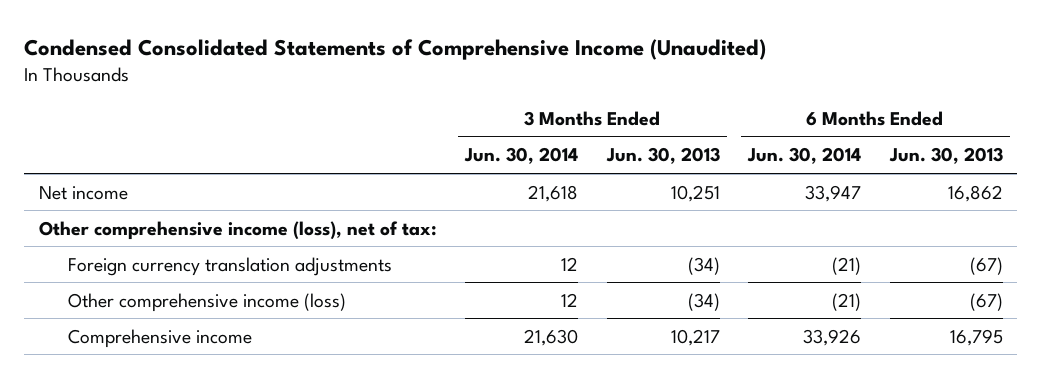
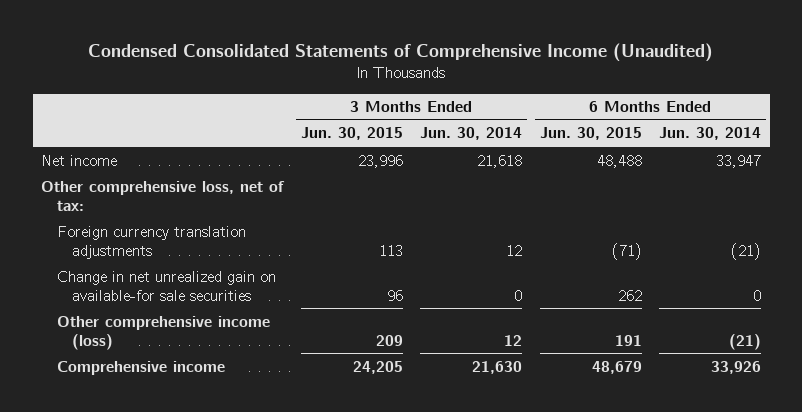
[605,147,720,165] Jun. 30, 2013 -> none
[888,147,1003,165] Jun. 30, 2013 -> none
none -> [300,127,403,141] Jun. 30, 2015
none -> [539,127,642,141] Jun. 30, 2015
[38,220,437,240] Other comprehensive income (loss), net of tax: -> [41,180,286,211] Other comprehensive loss, net of tax:
none -> [56,270,276,301] Change in net unrealized gain on available-for sale securities

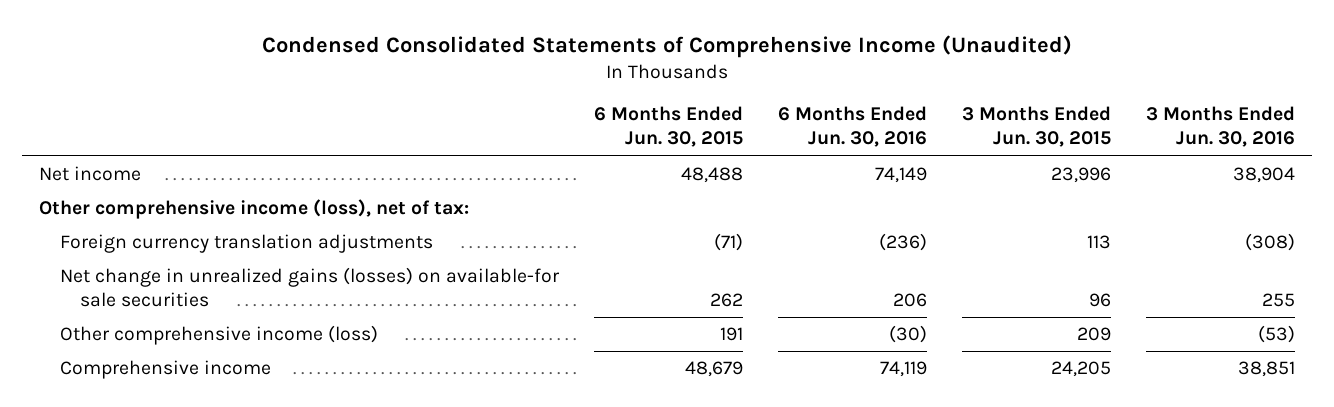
[420,127,523,141] Jun. 30, 2014 -> none
[659,127,762,141] Jun. 30, 2014 -> none
none -> [777,106,927,148] 6 Months Ended Jun. 30, 2016
none -> [1145,106,1295,148] 3 Months Ended Jun. 30, 2016
[41,180,286,211] Other comprehensive loss, net of tax: -> [39,199,470,220] Other comprehensive income (loss), net of tax:
[56,270,276,301] Change in net unrealized gain on available-for sale securities -> [59,267,560,308] Net change in unrealized gains (losses) on available-for sale securities

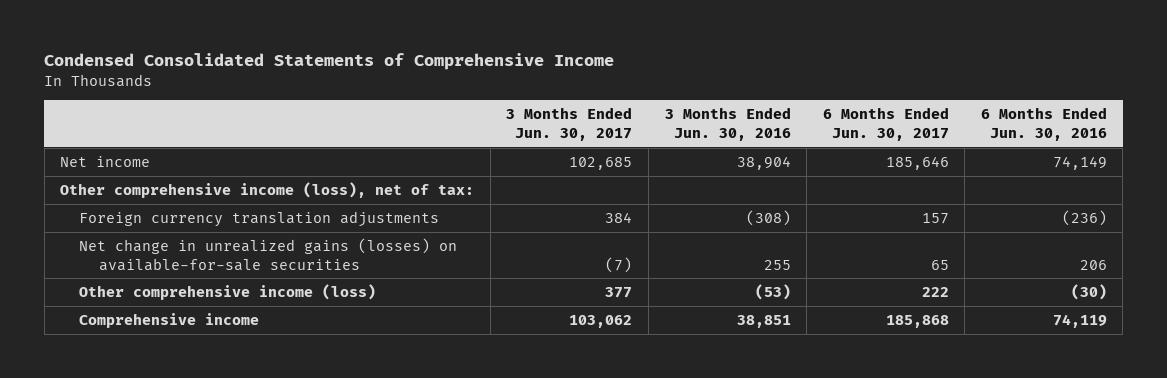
[261,34,1072,58] Condensed Consolidated Statements of Comprehensive Income (Unaudited) -> [44,53,615,71] Condensed Consolidated Statements of Comprehensive Income
[593,106,743,148] 6 Months Ended Jun. 30, 2015 -> none
[961,106,1111,148] 3 Months Ended Jun. 30, 2015 -> none
none -> [506,107,633,141] 3 Months Ended Jun. 30, 2017
none -> [822,107,949,141] 6 Months Ended Jun. 30, 2017
[59,267,560,308] Net change in unrealized gains (losses) on available-for sale securities -> [79,237,458,271] Net change in unrealized gains (losses) on available-for-sale securities

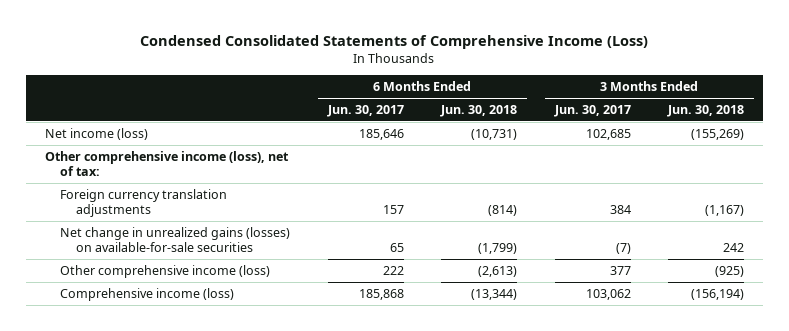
[44,53,615,71] Condensed Consolidated Statements of Comprehensive Income -> [140,34,649,49] Condensed Consolidated Statements of Comprehensive Income (Loss)
[664,107,791,141] 3 Months Ended Jun. 30, 2016 -> none
[980,107,1107,141] 6 Months Ended Jun. 30, 2016 -> none
none -> [440,104,518,117] Jun. 30, 2018
none -> [667,104,745,117] Jun. 30, 2018
[60,155,151,167] Net income -> [44,127,148,140] Net income (loss)
[79,312,260,328] Comprehensive income -> [60,287,235,301] Comprehensive income (loss)

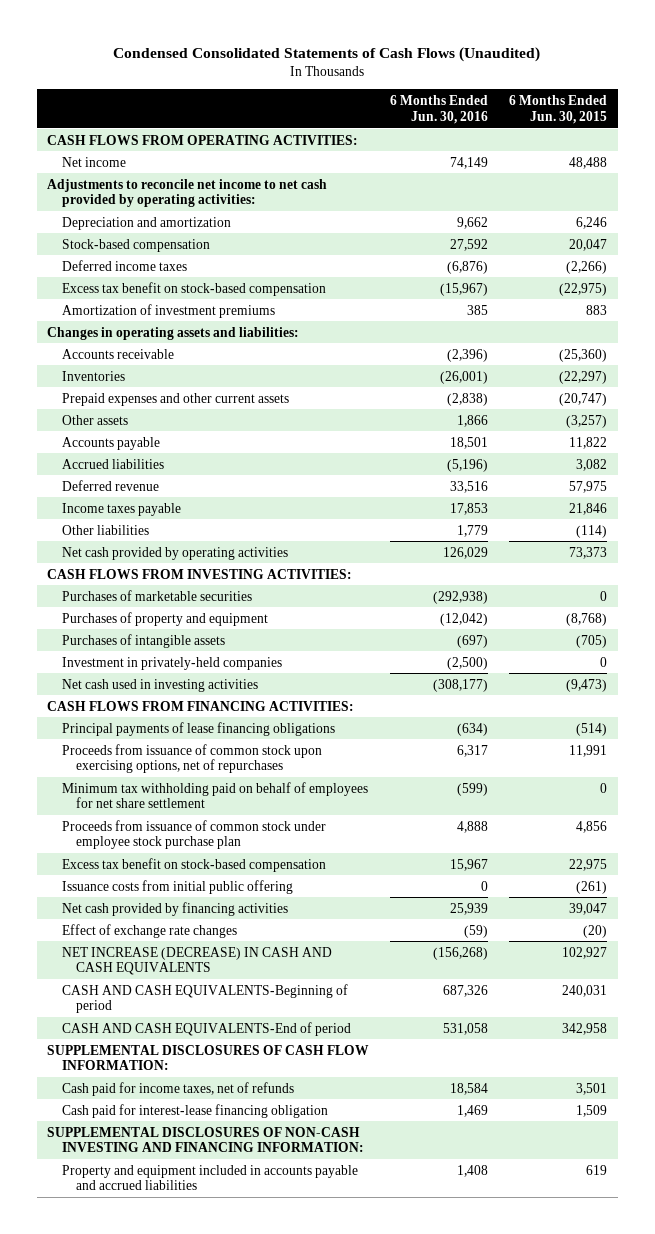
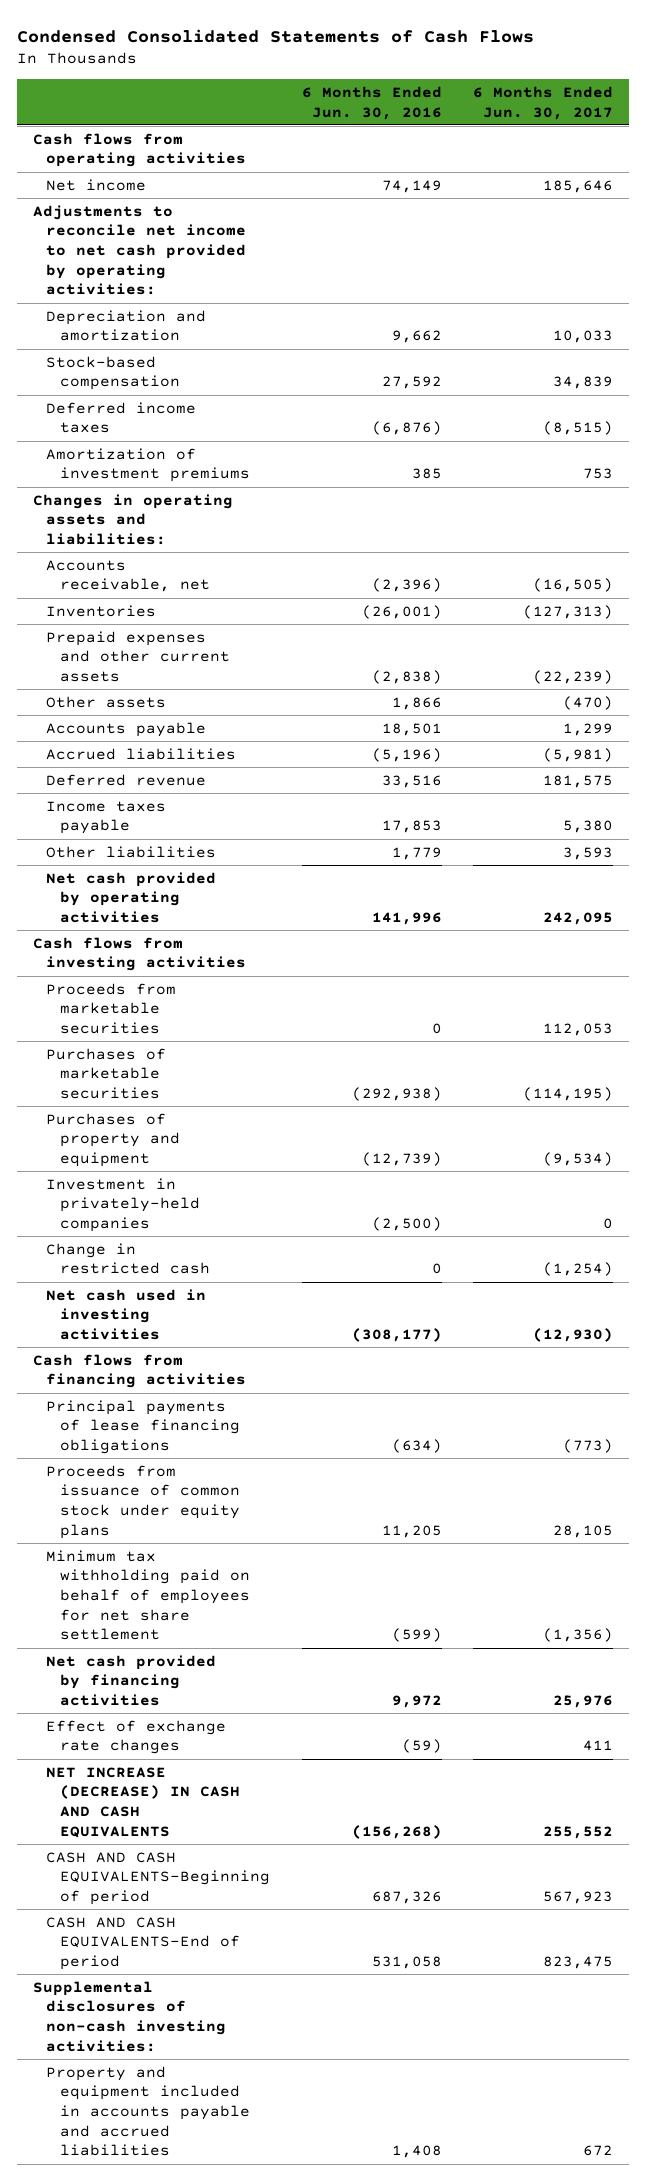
[113,46,541,62] Condensed Consolidated Statements of Cash Flows (Unaudited) -> [17,28,535,43] Condensed Consolidated Statements of Cash Flows
[509,94,608,124] 6 Months Ended Jun. 30, 2015 -> none
none -> [473,85,614,120] 6 Months Ended Jun. 30, 2017
[47,134,359,145] CASH FLOWS FROM OPERATING ACTIVITIES: -> [32,132,247,168] Cash flows from operating activities
[61,281,326,296] Excess tax benefit on stock-based compensation -> none
[61,348,174,359] Accounts receivable -> [46,559,211,593] Accounts receivable, net
[443,546,489,559] 126,029 -> [371,911,442,925] 141,996
[47,568,353,579] CASH FLOWS FROM INVESTING ACTIVITIES: -> [32,936,247,972] Cash flows from investing activities
none -> [46,982,177,1034] Proceeds from marketable securities
[61,633,225,648] Purchases of intangible assets -> none
[440,612,489,626] (12,042) -> [361,1151,442,1166] (12,739)
none -> [46,1242,211,1275] Change in restricted cash
[47,700,355,711] CASH FLOWS FROM FINANCING ACTIVITIES: -> [32,1353,247,1389] Cash flows from financing activities
[61,743,322,774] Proceeds from issuance of common stock upon exercising options, net of repurchases -> [46,1464,241,1539] Proceeds from issuance of common stock under equity plans
[457,744,489,757] 6,317 -> [381,1524,442,1538] 11,205
[61,819,326,850] Proceeds from issuance of common stock under employee stock purchase plan -> none
[61,857,326,872] Excess tax benefit on stock-based compensation -> none
[61,879,293,894] Issuance costs from initial public offering -> none
[450,902,489,915] 25,939 -> [391,1694,442,1708] 9,972
[47,1044,370,1071] SUPPLEMENTAL DISCLOSURES OF CASH FLOW INFORMATION: -> none
[61,1081,294,1096] Cash paid for income taxes, net of refunds -> none
[61,1103,328,1118] Cash paid for interest-lease financing obligation -> none
[47,1126,364,1153] SUPPLEMENTAL DISCLOSURES OF NON-CASH INVESTING AND FINANCING INFORMATION: -> [32,1980,227,2052] Supplemental disclosures of non-cash investing activities:

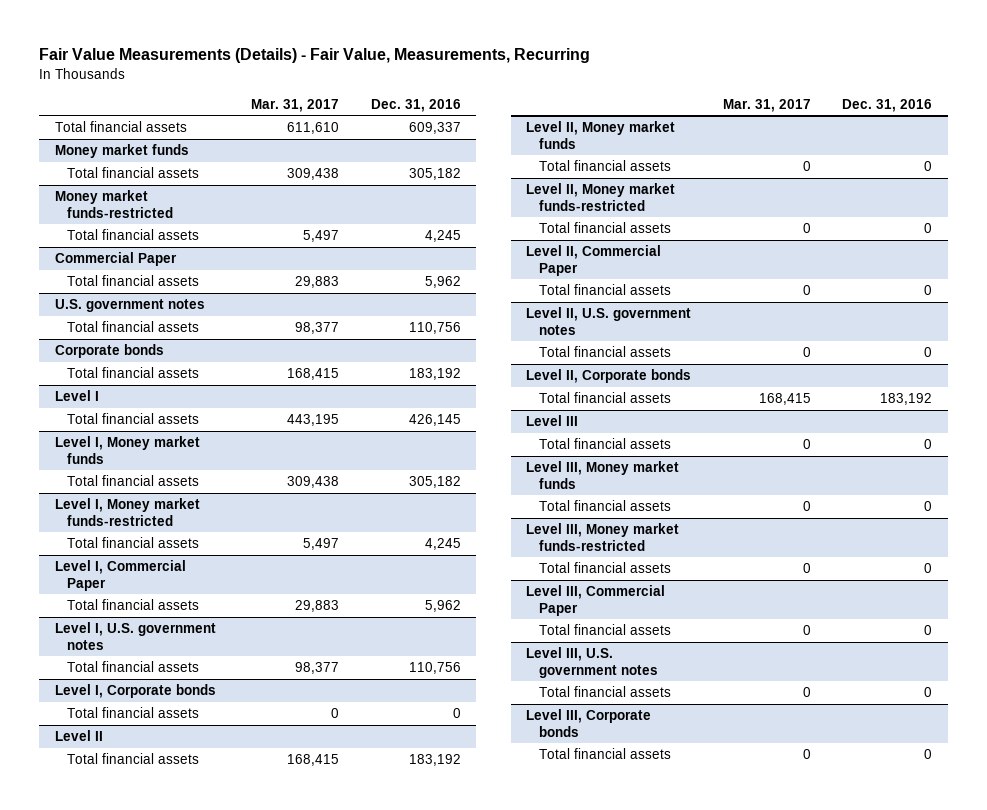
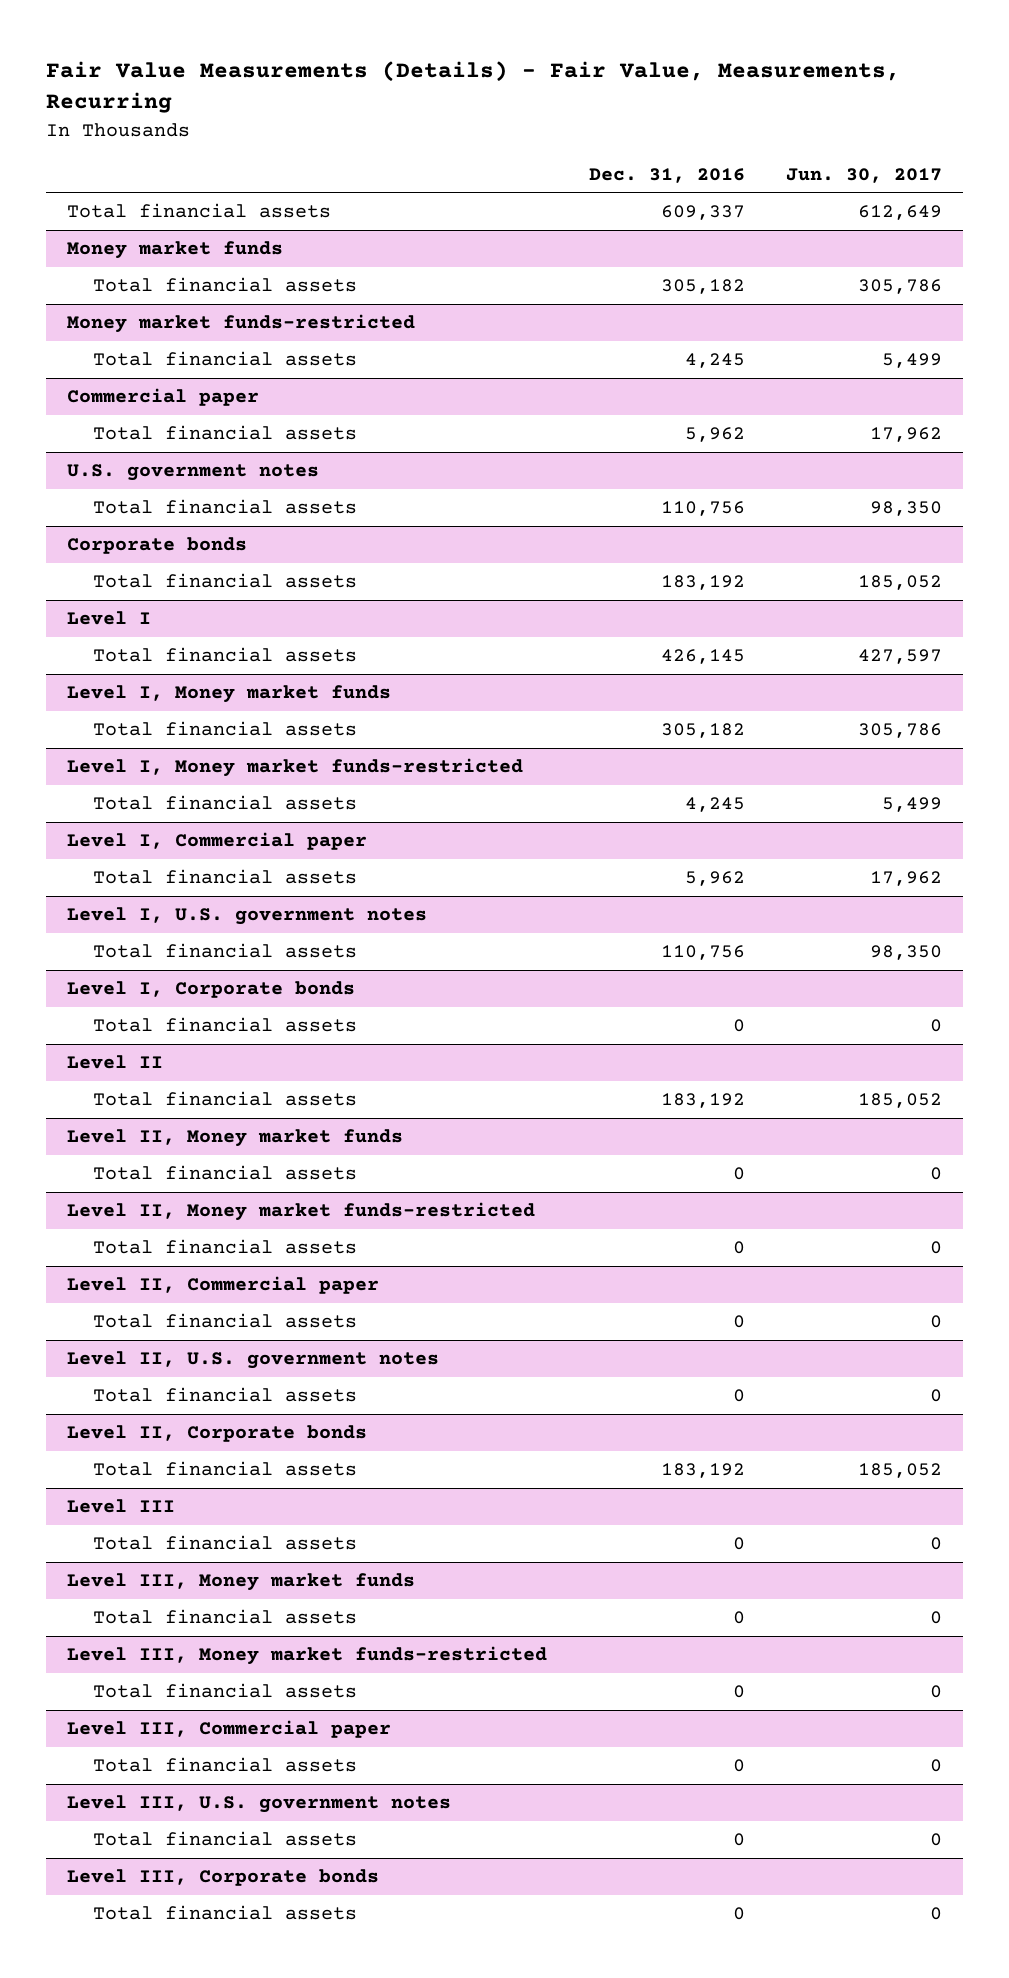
[251,98,340,112] Mar. 31, 2017 -> none
none -> [786,167,943,183] Jun. 30, 2017
[54,252,177,267] Commercial Paper -> [66,388,259,407] Commercial paper
[54,560,186,591] Level I, Commercial Paper -> [66,832,367,851] Level I, Commercial paper
[526,245,662,276] Level II, Commercial Paper -> [66,1276,379,1295] Level II, Commercial paper
[526,585,666,616] Level III, Commercial Paper -> [66,1720,391,1739] Level III, Commercial paper

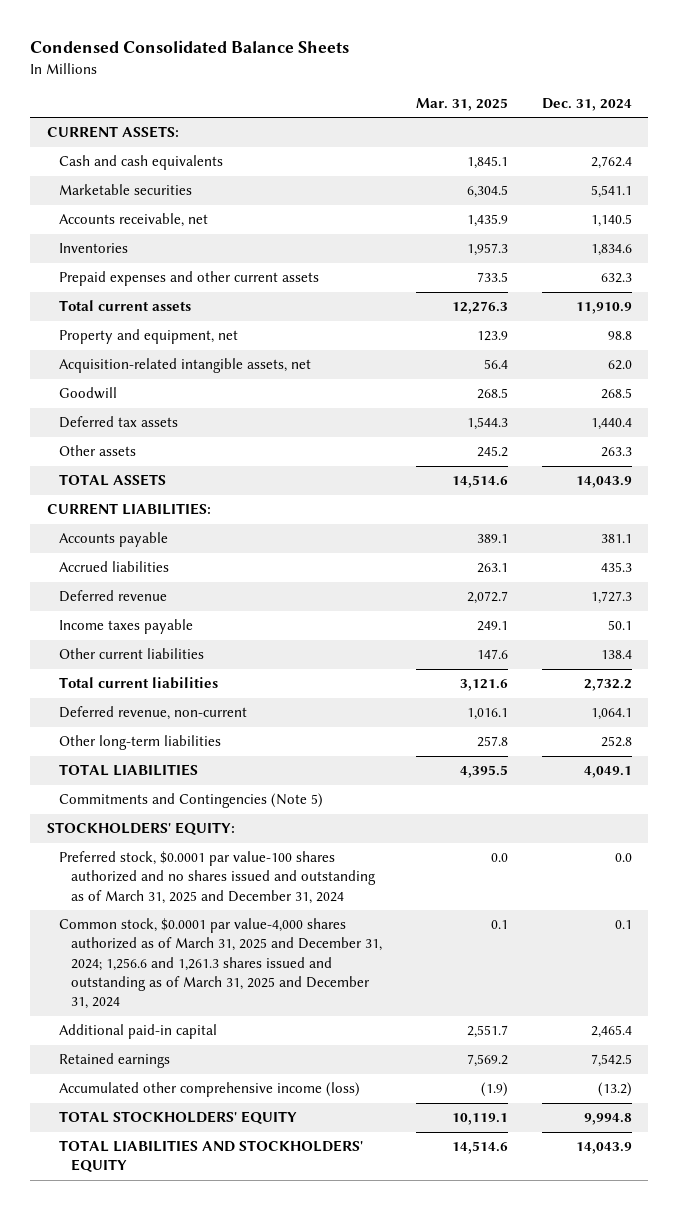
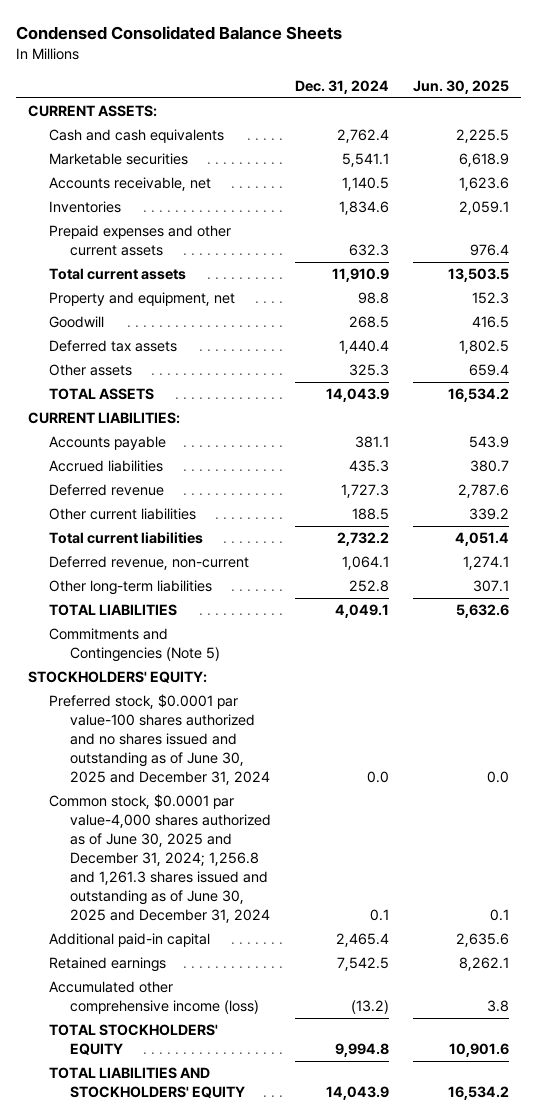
[416,97,509,111] Mar. 31, 2025 -> none
none -> [413,79,510,94] Jun. 30, 2025
[58,358,311,374] Acquisition-related intangible assets, net -> none
[600,447,632,458] 263.3 -> [349,364,390,377] 325.3
[58,619,193,635] Income taxes payable -> none
[600,650,632,660] 138.4 -> [352,508,390,521] 188.5
[58,851,377,904] Preferred stock, $0.0001 par value-100 shares authorized and no shares issued and outstanding as of March 31, 2025 and December 31, 2024 -> [49,694,271,786] Preferred stock, $0.0001 par value-100 shares authorized and no shares issued and outstanding as of June 30, 2025 and December 31, 2024
[58,918,383,1010] Common stock, $0.0001 par value-4,000 shares authorized as of March 31, 2025 and December 31, 2024; 1,256.6 and 1,261.3 shares issued and outstanding as of March 31, 2025 and December 31, 2024 -> [49,794,272,924] Common stock, $0.0001 par value-4,000 shares authorized as of June 30, 2025 and December 31, 2024; 1,256.8 and 1,261.3 shares issued and outstanding as of June 30, 2025 and December 31, 2024

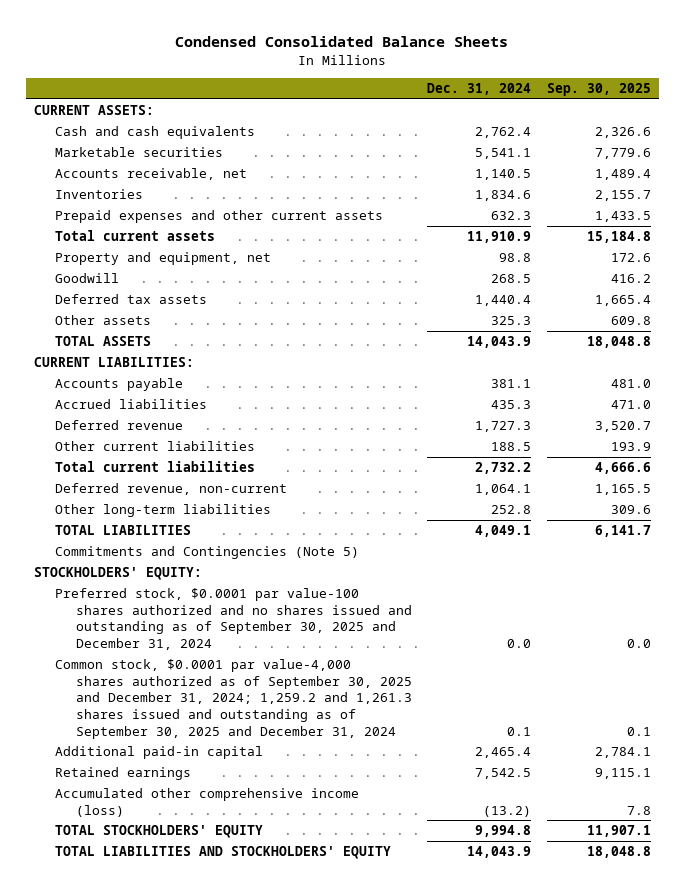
[413,79,510,94] Jun. 30, 2025 -> none
none -> [546,83,651,97] Sep. 30, 2025
[49,694,271,786] Preferred stock, $0.0001 par value-100 shares authorized and no shares issued and outstanding as of June 30, 2025 and December 31, 2024 -> [54,588,412,650] Preferred stock, $0.0001 par value-100 shares authorized and no shares issued and outstanding as of September 30, 2025 and December 31, 2024
[49,794,272,924] Common stock, $0.0001 par value-4,000 shares authorized as of June 30, 2025 and December 31, 2024; 1,256.8 and 1,261.3 shares issued and outstanding as of June 30, 2025 and December 31, 2024 -> [54,659,412,739] Common stock, $0.0001 par value-4,000 shares authorized as of September 30, 2025 and December 31, 2024; 1,259.2 and 1,261.3 shares issued and outstanding as of September 30, 2025 and December 31, 2024

